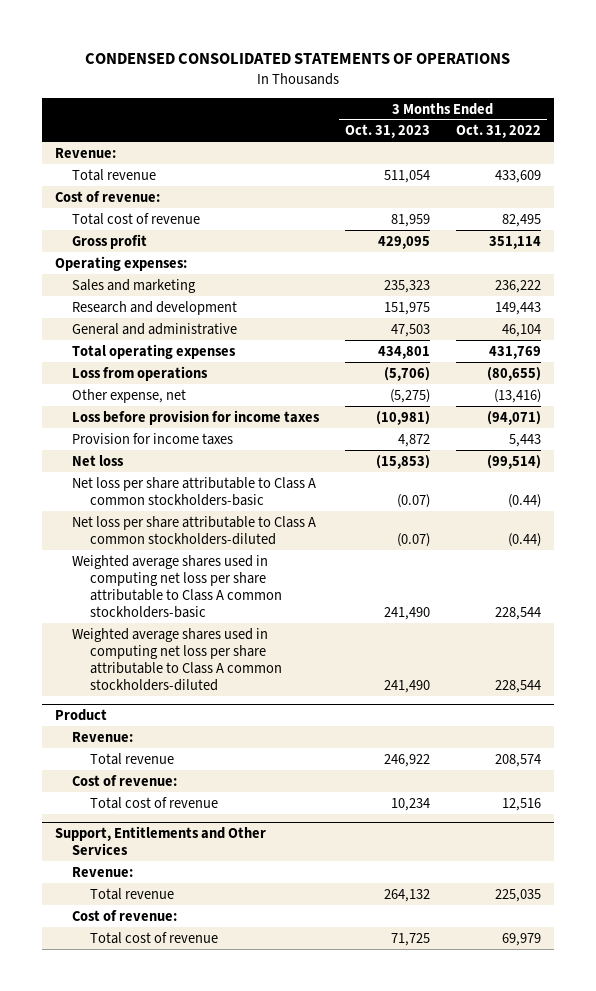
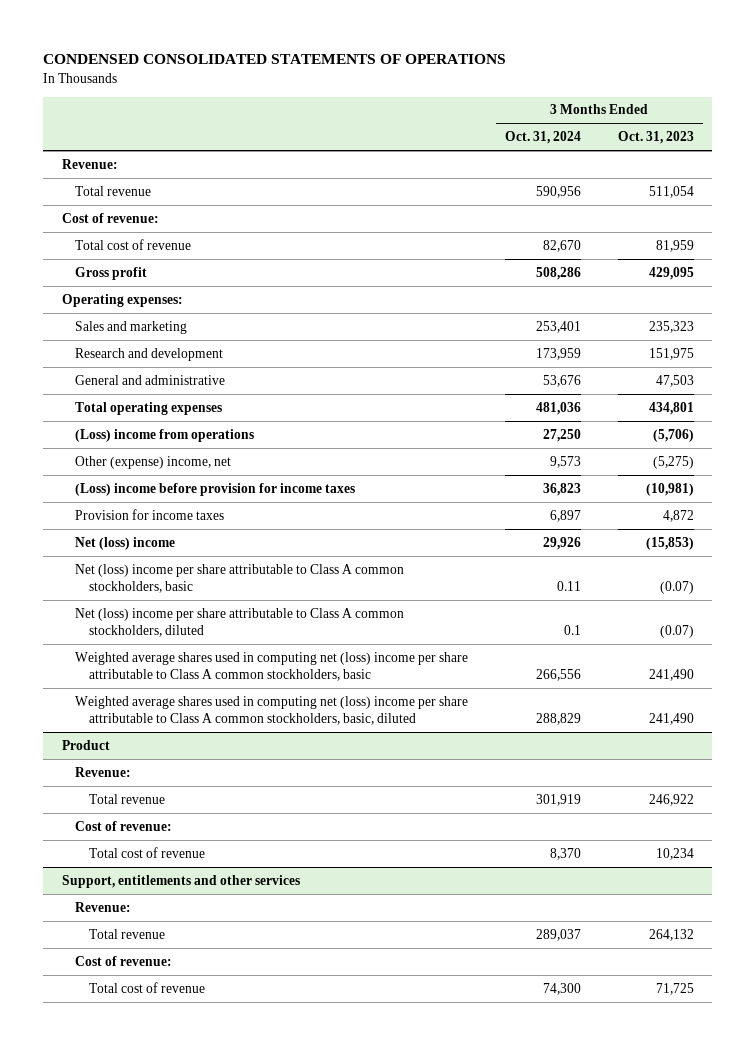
[455,124,541,139] Oct. 31, 2022 -> none
none -> [505,131,582,145] Oct. 31, 2024
[72,365,209,381] Loss from operations -> [75,428,255,442] (Loss) income from operations
[72,388,187,403] Other expense, net -> [75,455,232,469] Other (expense) income, net
[72,409,321,425] Loss before provision for income taxes -> [75,482,356,496] (Loss) income before provision for income taxes
[72,454,125,466] Net loss -> [75,536,176,550] Net (loss) income
[72,476,317,506] Net loss per share attributable to Class A common stockholders-basic -> [75,563,405,593] Net (loss) income per share attributable to Class A common stockholders, basic
[72,515,317,545] Net loss per share attributable to Class A common stockholders-diluted -> [75,607,405,637] Net (loss) income per share attributable to Class A common stockholders, diluted
[72,554,283,619] Weighted average shares used in computing net loss per share attributable to Class A common stockholders-basic -> [75,651,469,681] Weighted average shares used in computing net (loss) income per share attributable to Class A common stockholders, basic
[72,627,283,692] Weighted average shares used in computing net loss per share attributable to Class A common stockholders-diluted -> [75,695,469,725] Weighted average shares used in computing net (loss) income per share attributable to Class A common stockholders, basic, diluted
[54,826,266,856] Support, Entitlements and Other Services -> [61,874,300,888] Support, entitlements and other services

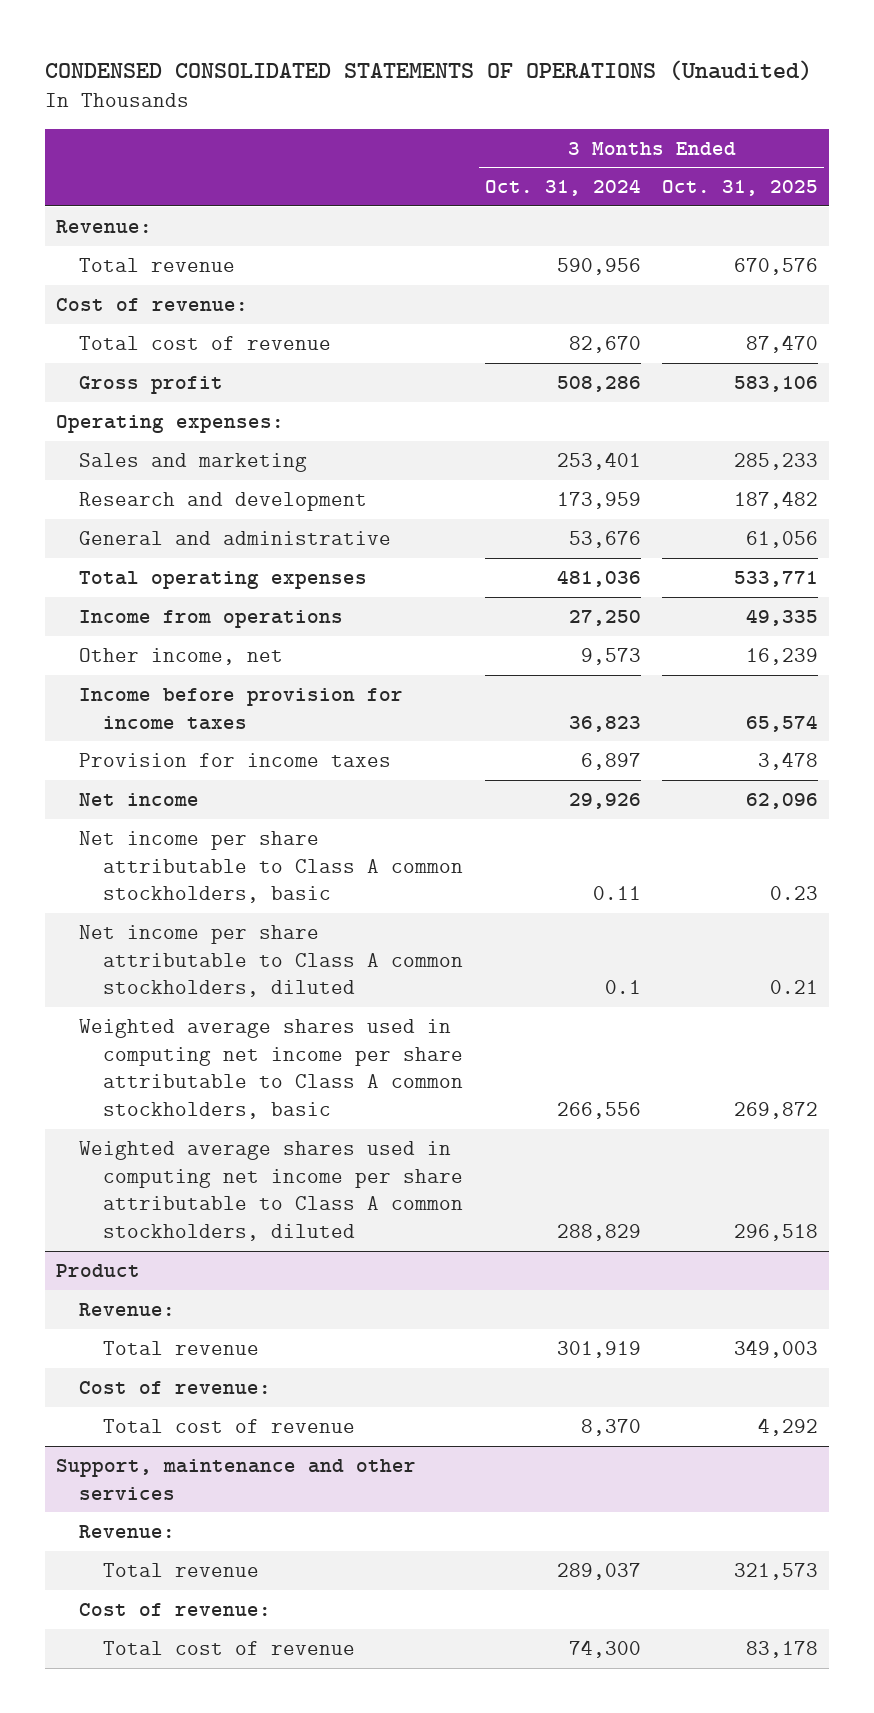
[43,54,507,65] CONDENSED CONSOLIDATED STATEMENTS OF OPERATIONS -> [44,60,812,82] CONDENSED CONSOLIDATED STATEMENTS OF OPERATIONS (Unaudited)
[617,131,694,145] Oct. 31, 2023 -> none
none -> [662,180,819,197] Oct. 31, 2025
[75,428,255,442] (Loss) income from operations -> [79,609,344,628] Income from operations
[75,455,232,469] Other (expense) income, net -> [79,647,284,665] Other income, net
[75,482,356,496] (Loss) income before provision for income taxes -> [79,687,404,730] Income before provision for income taxes
[75,536,176,550] Net (loss) income -> [79,792,200,806] Net income
[75,563,405,593] Net (loss) income per share attributable to Class A common stockholders, basic -> [79,830,464,904] Net income per share attributable to Class A common stockholders, basic
[75,607,405,637] Net (loss) income per share attributable to Class A common stockholders, diluted -> [79,924,464,998] Net income per share attributable to Class A common stockholders, diluted
[75,651,469,681] Weighted average shares used in computing net (loss) income per share attributable to Class A common stockholders, basic -> [79,1018,464,1119] Weighted average shares used in computing net income per share attributable to Class A common stockholders, basic
[75,695,469,725] Weighted average shares used in computing net (loss) income per share attributable to Class A common stockholders, basic, diluted -> [79,1140,464,1241] Weighted average shares used in computing net income per share attributable to Class A common stockholders, diluted
[61,874,300,888] Support, entitlements and other services -> [55,1458,416,1500] Support, maintenance and other services

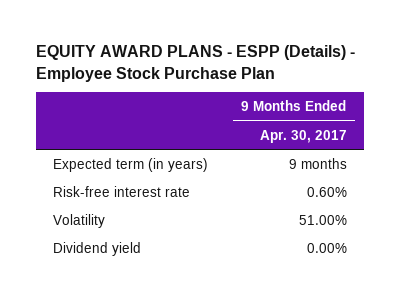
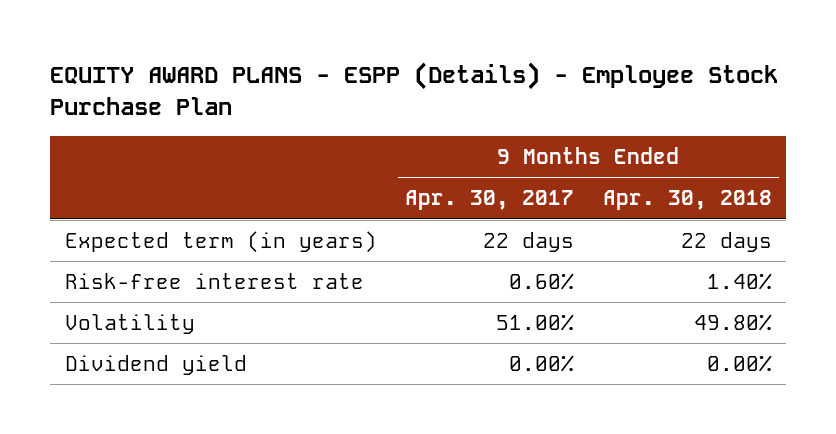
none -> [602,190,772,211] Apr. 30, 2018
[288,157,347,169] 9 months -> [483,231,575,252] 22 days

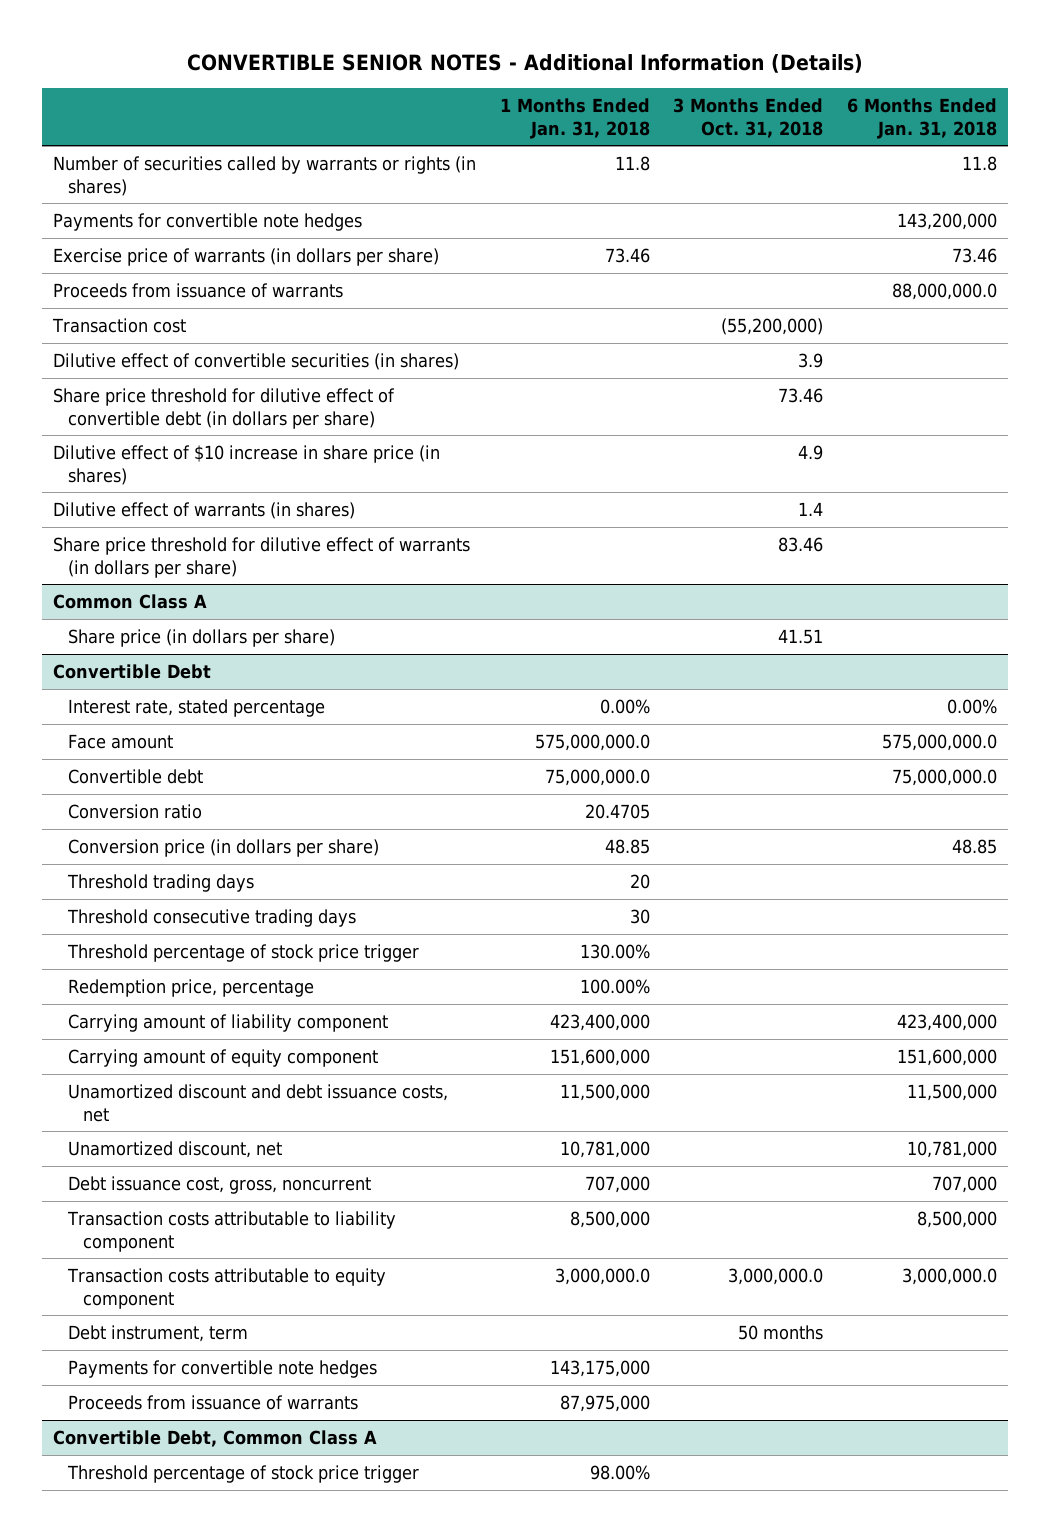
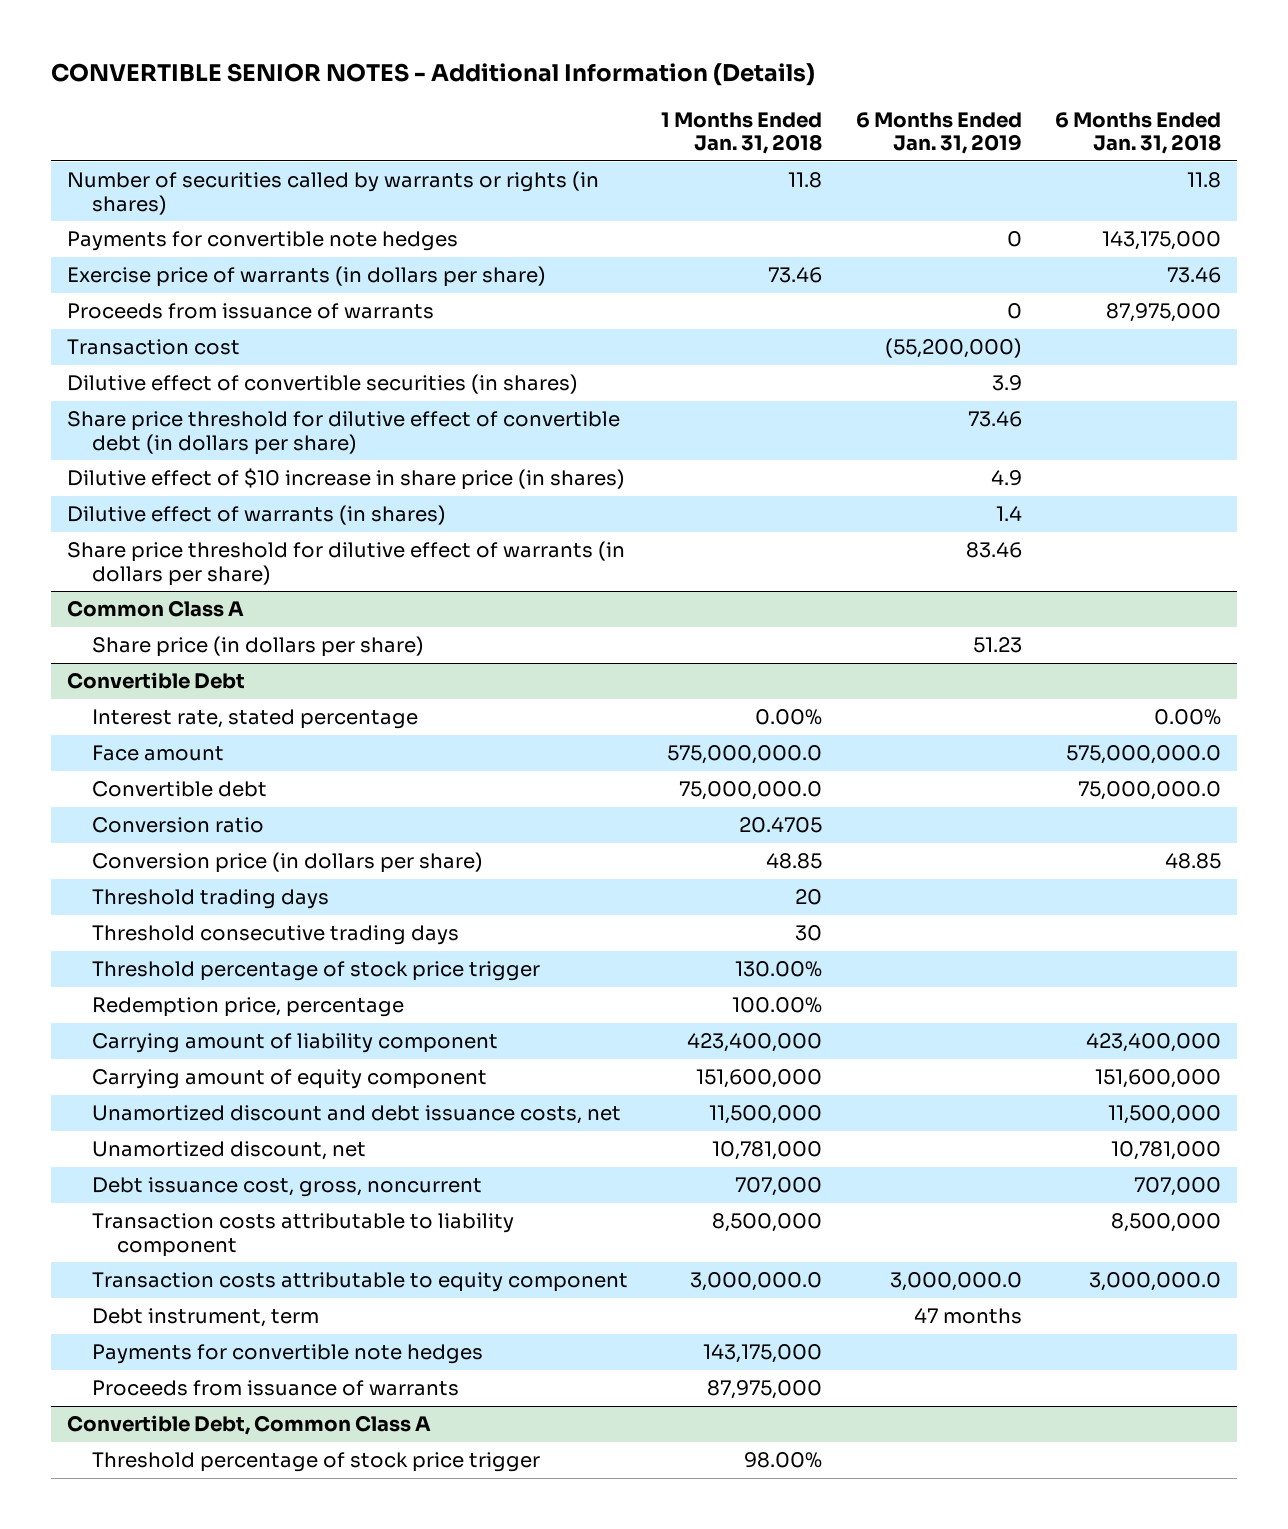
[673,98,824,138] 3 Months Ended Oct. 31, 2018 -> none
none -> [855,111,1022,154] 6 Months Ended Jan. 31, 2019
[896,212,997,230] 143,200,000 -> [1101,231,1221,251] 143,175,000
[891,282,997,300] 88,000,000.0 -> [1105,303,1221,323] 87,975,000

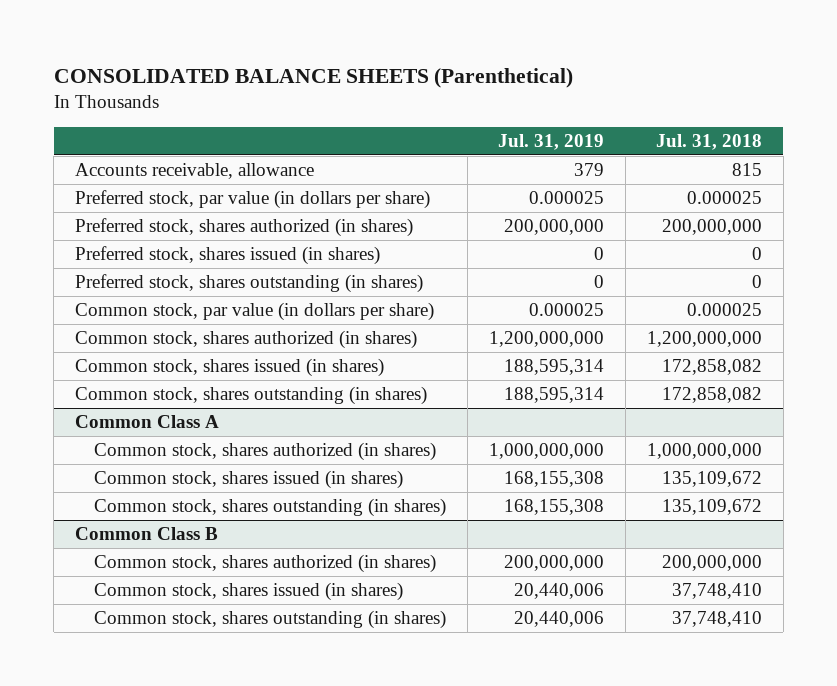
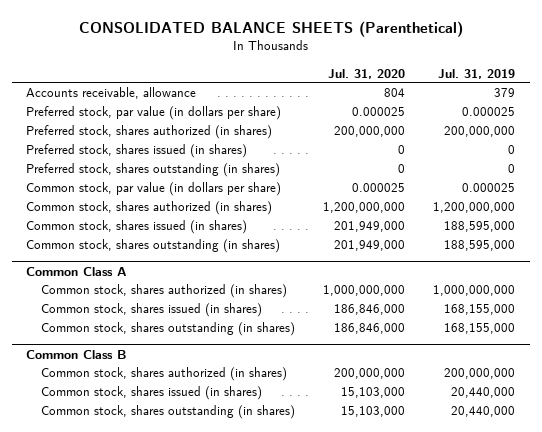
[655,134,762,151] Jul. 31, 2018 -> none
none -> [328,68,406,79] Jul. 31, 2020
[504,358,605,375] 188,595,314 -> [444,221,516,233] 188,595,000
[504,386,605,403] 188,595,314 -> [444,240,516,252] 188,595,000
[504,470,605,487] 168,155,308 -> [444,304,516,316] 168,155,000
[504,498,605,515] 168,155,308 -> [444,323,516,335] 168,155,000
[514,582,605,599] 20,440,006 -> [451,387,516,399] 20,440,000
[514,610,605,627] 20,440,006 -> [451,406,516,418] 20,440,000

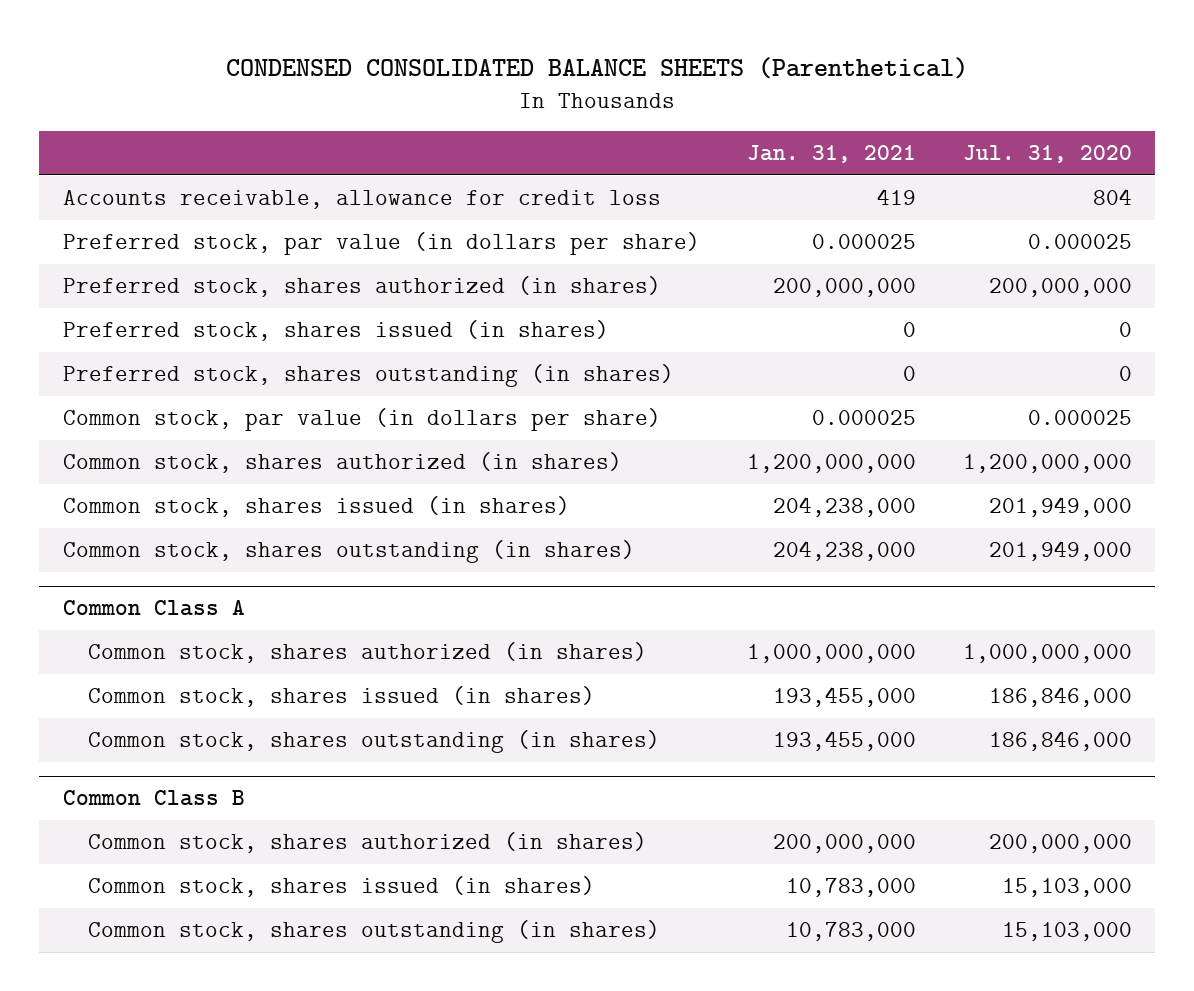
[78,20,463,37] CONSOLIDATED BALANCE SHEETS (Parenthetical) -> [226,56,969,79] CONDENSED CONSOLIDATED BALANCE SHEETS (Parenthetical)
[438,68,516,79] Jul. 31, 2019 -> none
none -> [746,145,916,164] Jan. 31, 2021
[26,87,197,100] Accounts receivable, allowance -> [62,189,661,209] Accounts receivable, allowance for credit loss

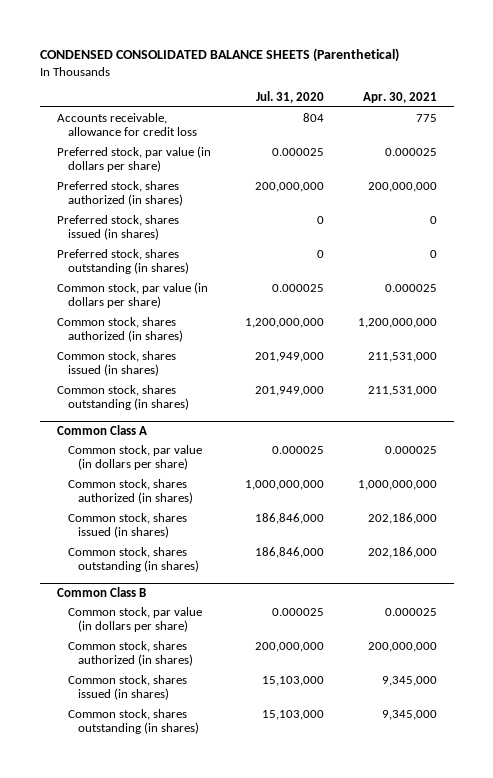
[746,145,916,164] Jan. 31, 2021 -> none
none -> [362,92,437,104] Apr. 30, 2021
none -> [67,444,202,471] Common stock, par value (in dollars per share)
none -> [67,606,202,633] Common stock, par value (in dollars per share)

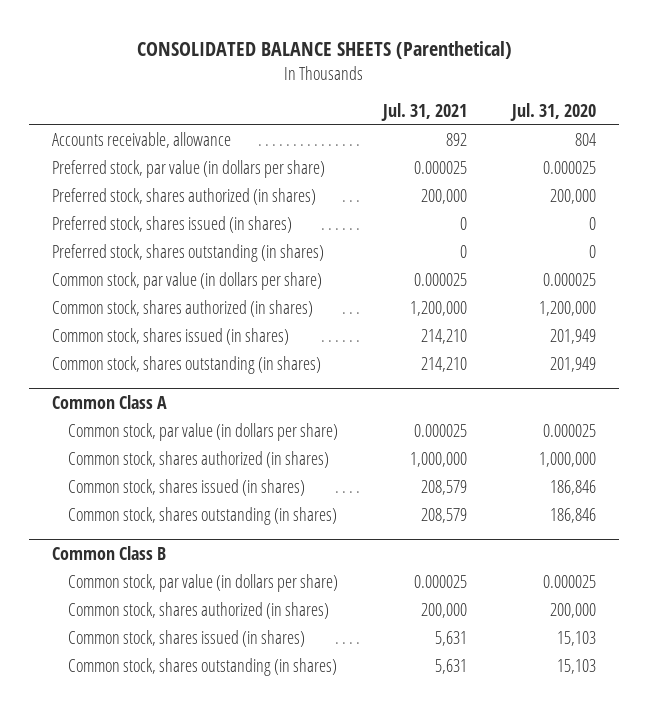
[39,47,399,62] CONDENSED CONSOLIDATED BALANCE SHEETS (Parenthetical) -> [136,41,512,60] CONSOLIDATED BALANCE SHEETS (Parenthetical)
[362,92,437,104] Apr. 30, 2021 -> none
none -> [380,103,467,122] Jul. 31, 2021
[56,112,197,137] Accounts receivable, allowance for credit loss -> [51,132,231,149] Accounts receivable, allowance
[254,181,324,192] 200,000,000 -> [549,189,596,205] 200,000
[244,317,324,328] 1,200,000,000 -> [538,301,596,317] 1,200,000
[254,351,324,362] 201,949,000 -> [549,329,596,345] 201,949
[254,385,324,396] 201,949,000 -> [549,357,596,373] 201,949
[244,479,324,490] 1,000,000,000 -> [538,452,596,468] 1,000,000
[254,512,324,524] 186,846,000 -> [549,480,596,496] 186,846
[254,546,324,558] 186,846,000 -> [549,508,596,524] 186,846
[254,641,324,652] 200,000,000 -> [549,603,596,619] 200,000
[261,675,324,686] 15,103,000 -> [556,631,596,647] 15,103
[261,709,324,720] 15,103,000 -> [556,659,596,675] 15,103

